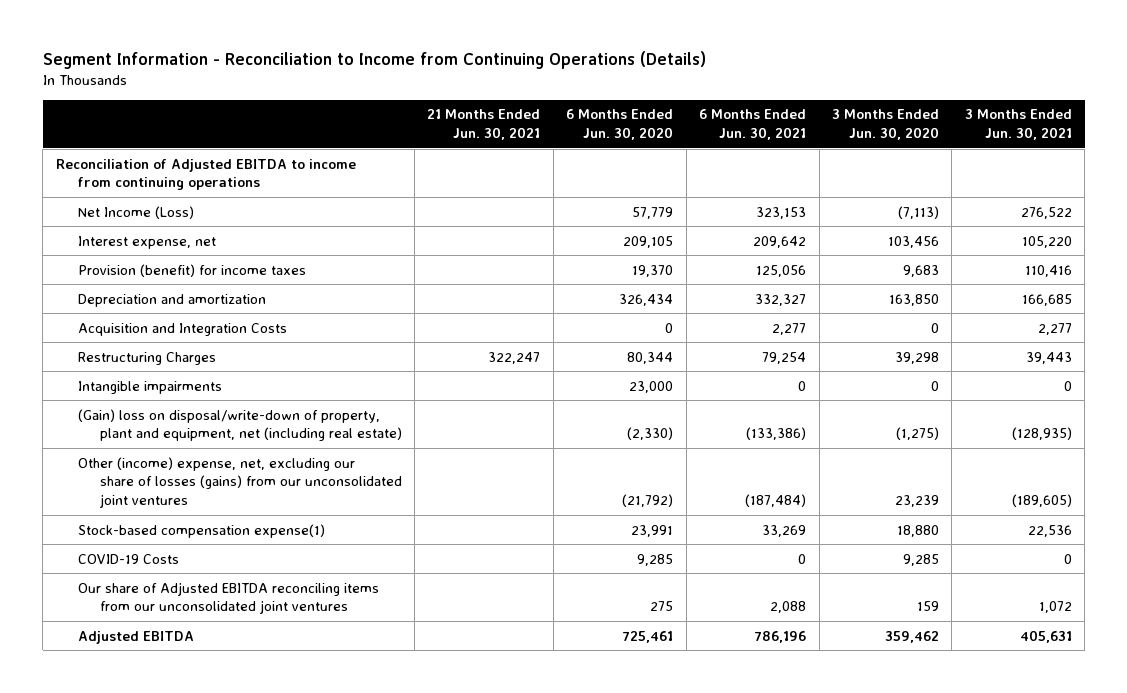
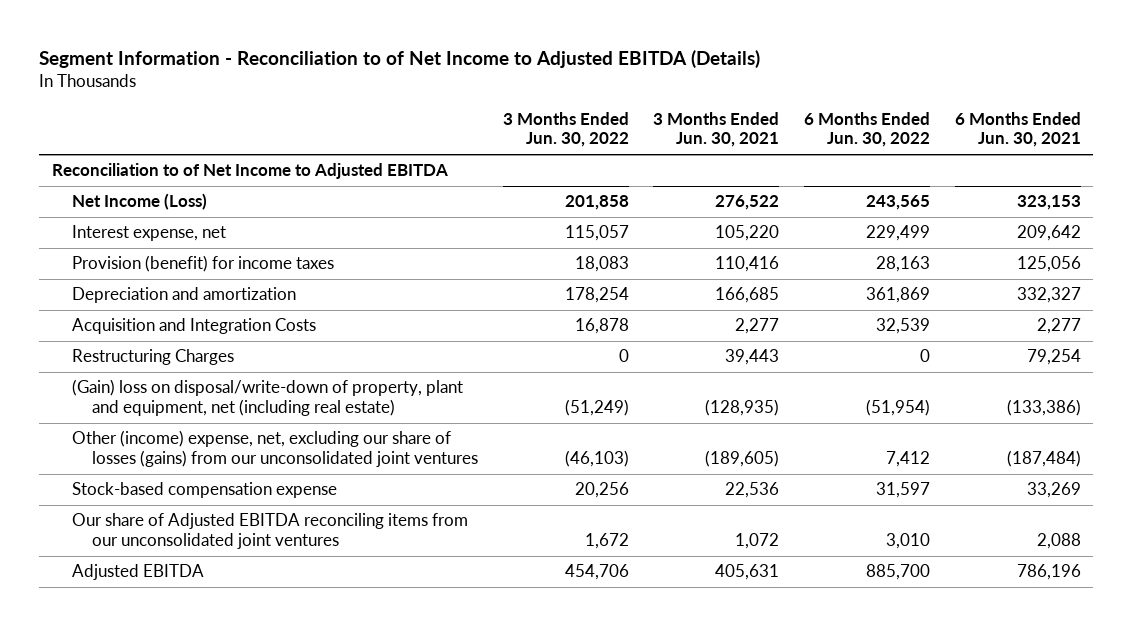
[42,51,706,70] Segment Information - Reconciliation to Income from Continuing Operations (Details) -> [39,49,761,68] Segment Information - Reconciliation to of Net Income to Adjusted EBITDA (Details)
[427,109,541,141] 21 Months Ended Jun. 30, 2021 -> none
[566,109,674,141] 6 Months Ended Jun. 30, 2020 -> none
[832,109,940,141] 3 Months Ended Jun. 30, 2020 -> none
none -> [502,111,629,148] 3 Months Ended Jun. 30, 2022
none -> [804,111,931,148] 6 Months Ended Jun. 30, 2022
[55,158,356,191] Reconciliation of Adjusted EBITDA to income from continuing operations -> [51,163,448,180] Reconciliation to of Net Income to Adjusted EBITDA
[77,380,222,394] Intangible impairments -> none
[77,553,179,564] COVID-19 Costs -> none
[77,523,325,538] Stock-based compensation expense(1) -> [71,482,337,499] Stock-based compensation expense

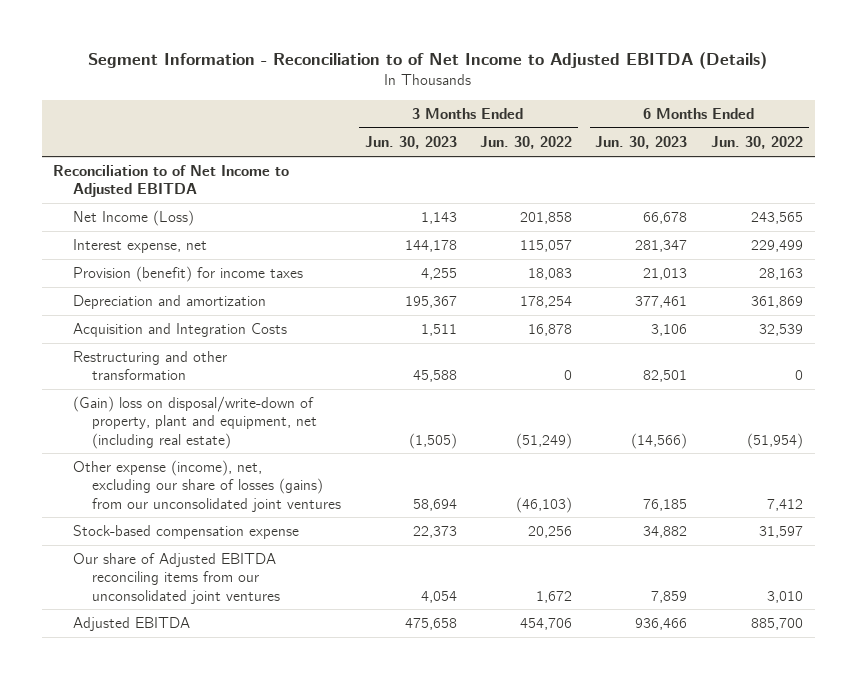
[653,111,780,148] 3 Months Ended Jun. 30, 2021 -> none
[955,111,1082,148] 6 Months Ended Jun. 30, 2021 -> none
none -> [364,136,457,150] Jun. 30, 2023
none -> [595,136,688,150] Jun. 30, 2023
[71,349,234,366] Restructuring Charges -> none
none -> [72,351,227,381] Restructuring and other transformation
[71,430,478,468] Other (income) expense, net, excluding our share of losses (gains) from our unconsolidated joint ventures -> [72,460,342,512] Other expense (income), net, excluding our share of losses (gains) from our unconsolidated joint ventures

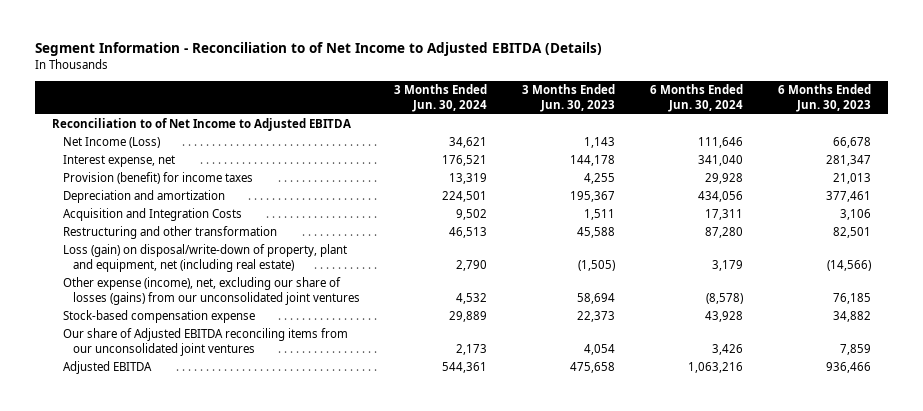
[480,136,573,150] Jun. 30, 2022 -> none
[710,136,803,150] Jun. 30, 2022 -> none
none -> [394,84,488,112] 3 Months Ended Jun. 30, 2024
none -> [649,84,743,112] 6 Months Ended Jun. 30, 2024
[72,396,318,449] (Gain) loss on disposal/write-down of property, plant and equipment, net (including real estate) -> [62,244,347,273] Loss (gain) on disposal/write-down of property, plant and equipment, net (including real estate)

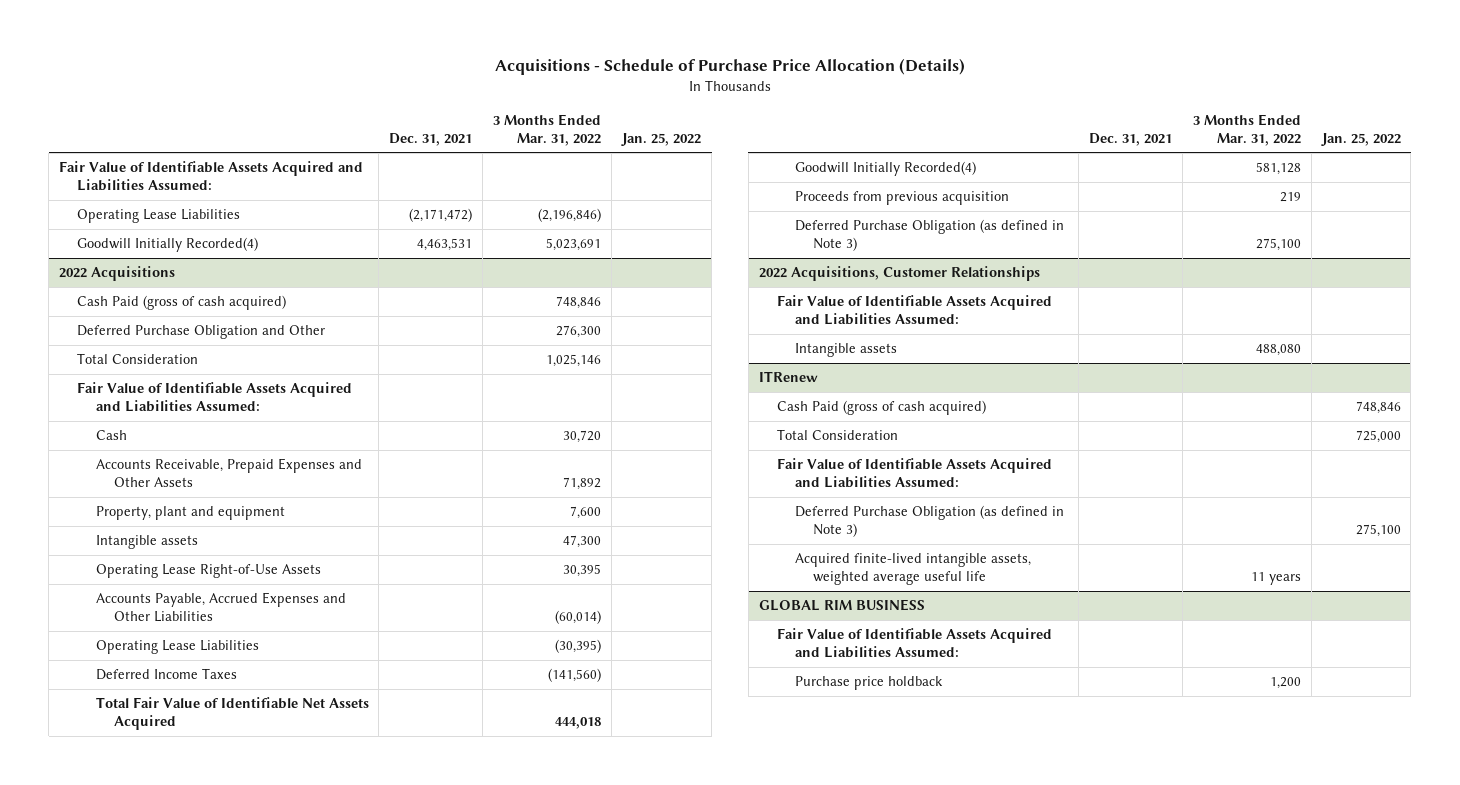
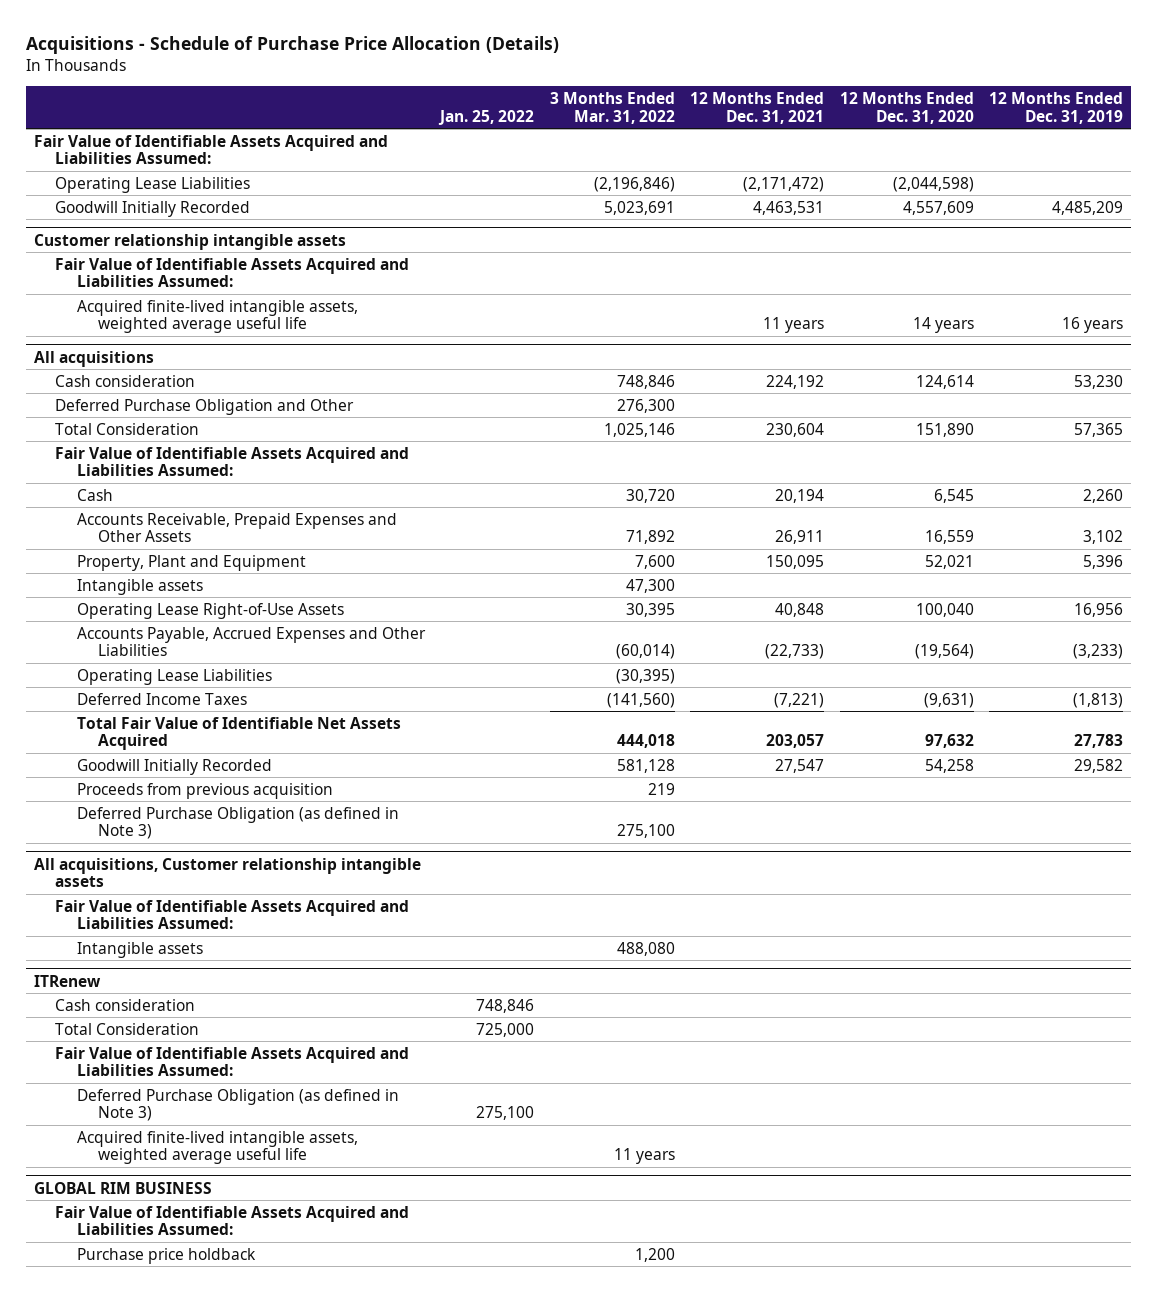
[389,132,473,146] Dec. 31, 2021 -> none
none -> [690,91,825,124] 12 Months Ended Dec. 31, 2021
none -> [839,91,974,124] 12 Months Ended Dec. 31, 2020
none -> [989,91,1124,124] 12 Months Ended Dec. 31, 2019
[77,237,259,253] Goodwill Initially Recorded(4) -> [55,200,251,217] Goodwill Initially Recorded
none -> [34,233,347,250] Customer relationship intangible assets
none -> [55,257,410,288] Fair Value of Identifiable Assets Acquired and Liabilities Assumed:
none -> [76,299,358,334] Acquired finite-lived intangible assets, weighted average useful life
[59,266,176,282] 2022 Acquisitions -> [34,350,155,367] All acquisitions
[77,295,287,311] Cash Paid (gross of cash acquired) -> [55,374,196,387] Cash consideration
[95,506,285,521] Property, plant and equipment -> [76,554,306,571] Property, Plant and Equipment
[795,161,977,177] Goodwill Initially Recorded(4) -> [76,758,272,775] Goodwill Initially Recorded
[758,266,1040,282] 2022 Acquisitions, Customer Relationships -> none
none -> [34,857,422,888] All acquisitions, Customer relationship intangible assets
[776,400,986,416] Cash Paid (gross of cash acquired) -> [55,998,196,1011] Cash consideration

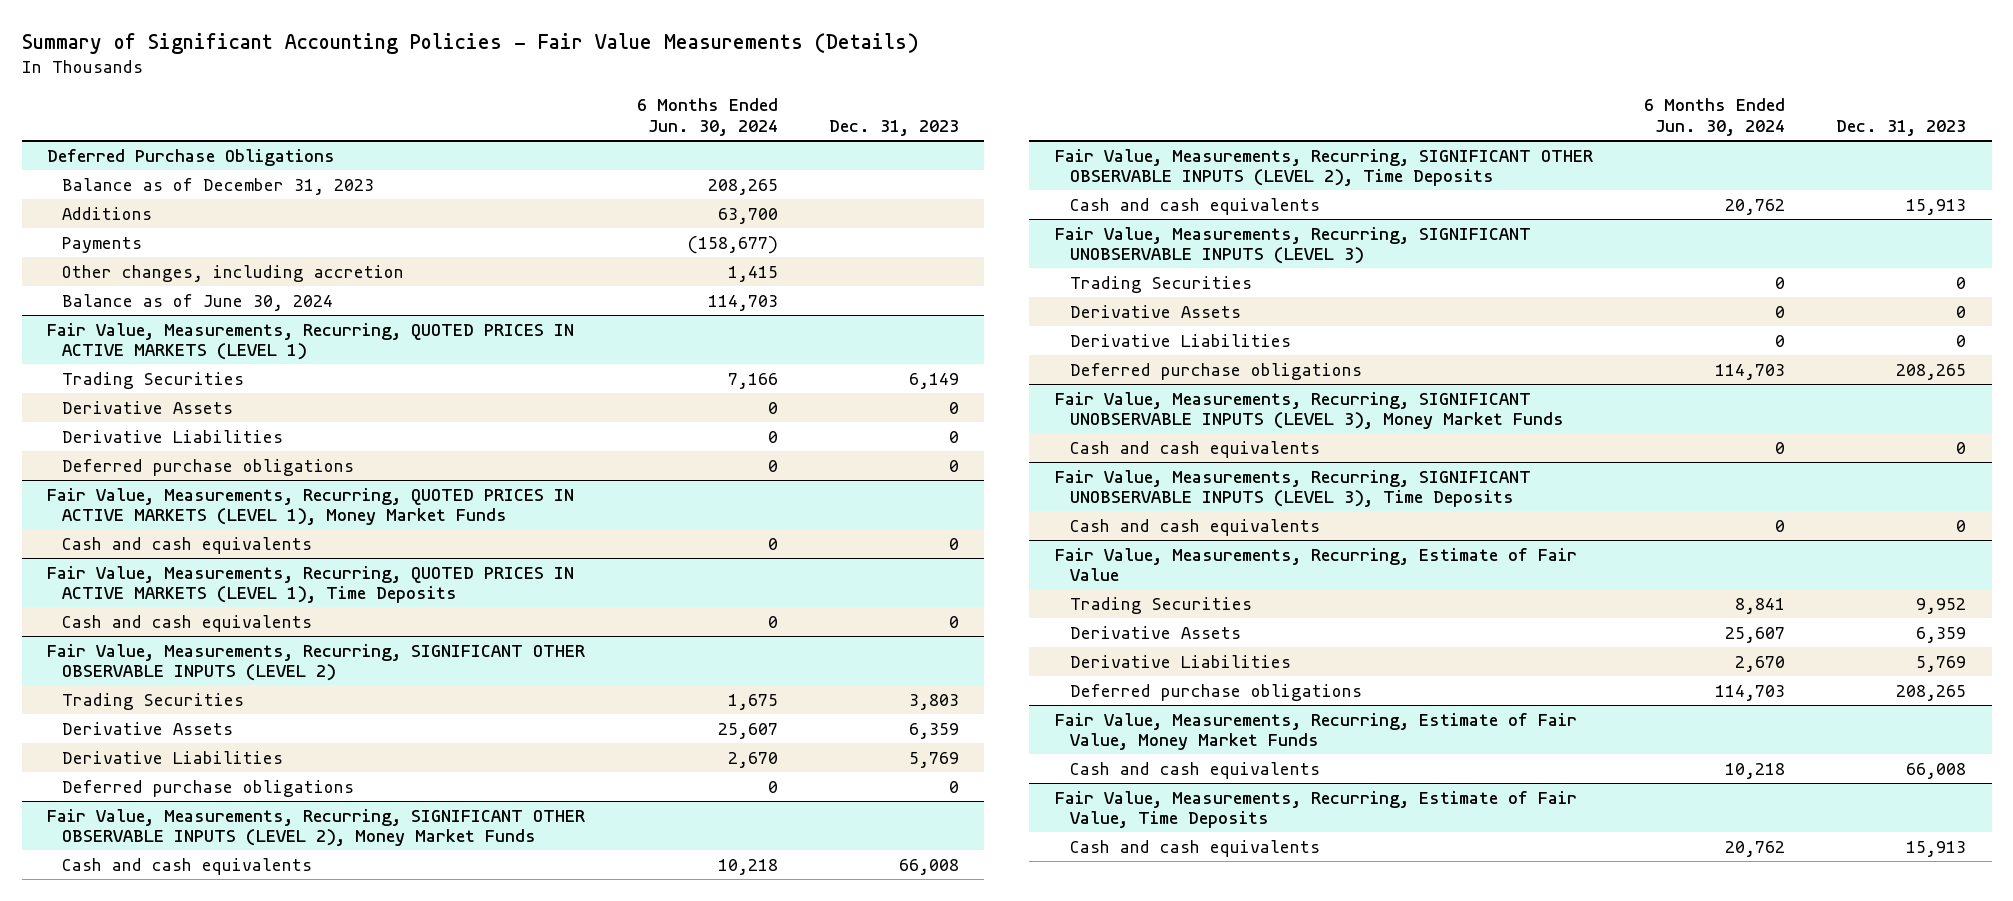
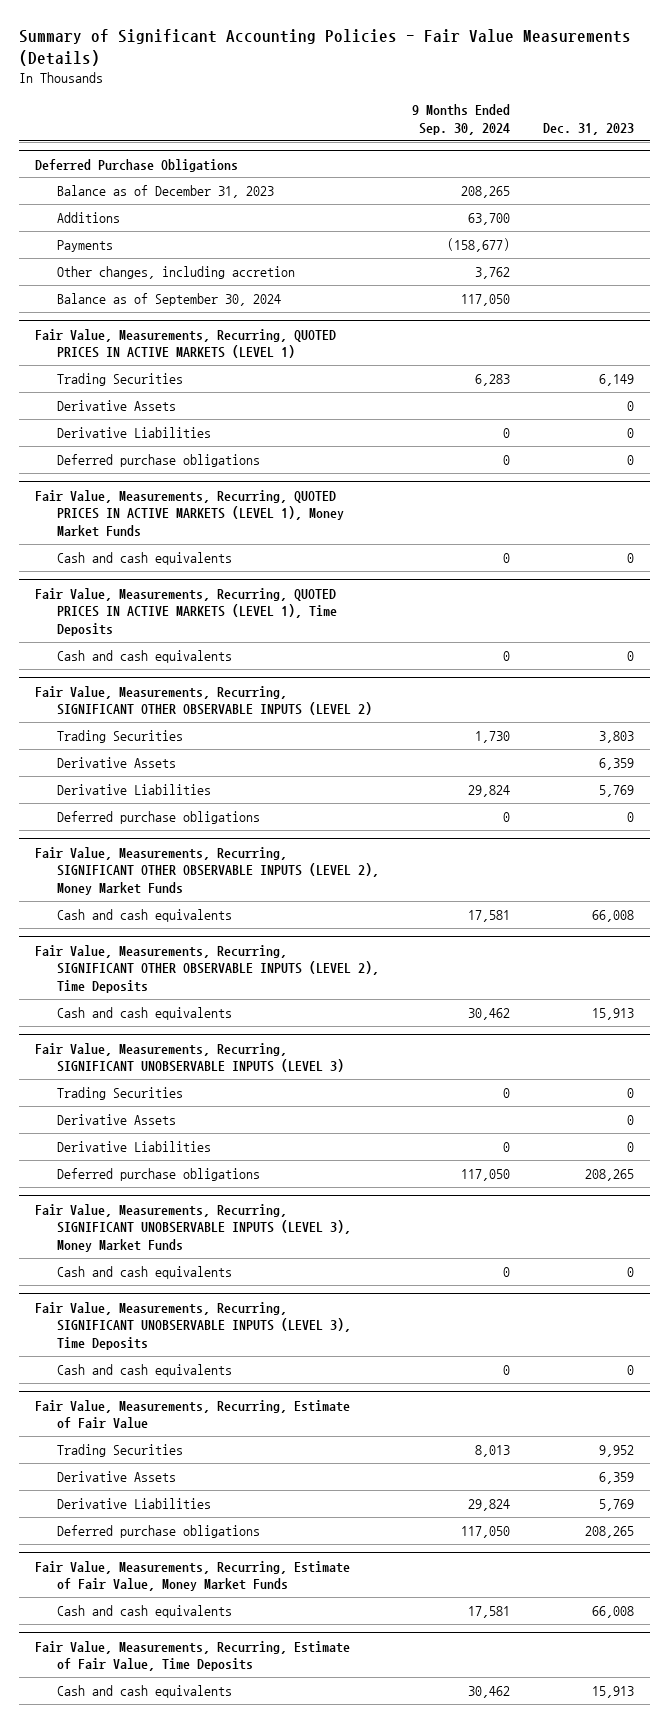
[636,98,778,136] 6 Months Ended Jun. 30, 2024 -> none
none -> [412,104,511,136] 9 Months Ended Sep. 30, 2024
[62,293,334,311] Balance as of June 30, 2024 -> [57,292,282,306] Balance as of September 30, 2024

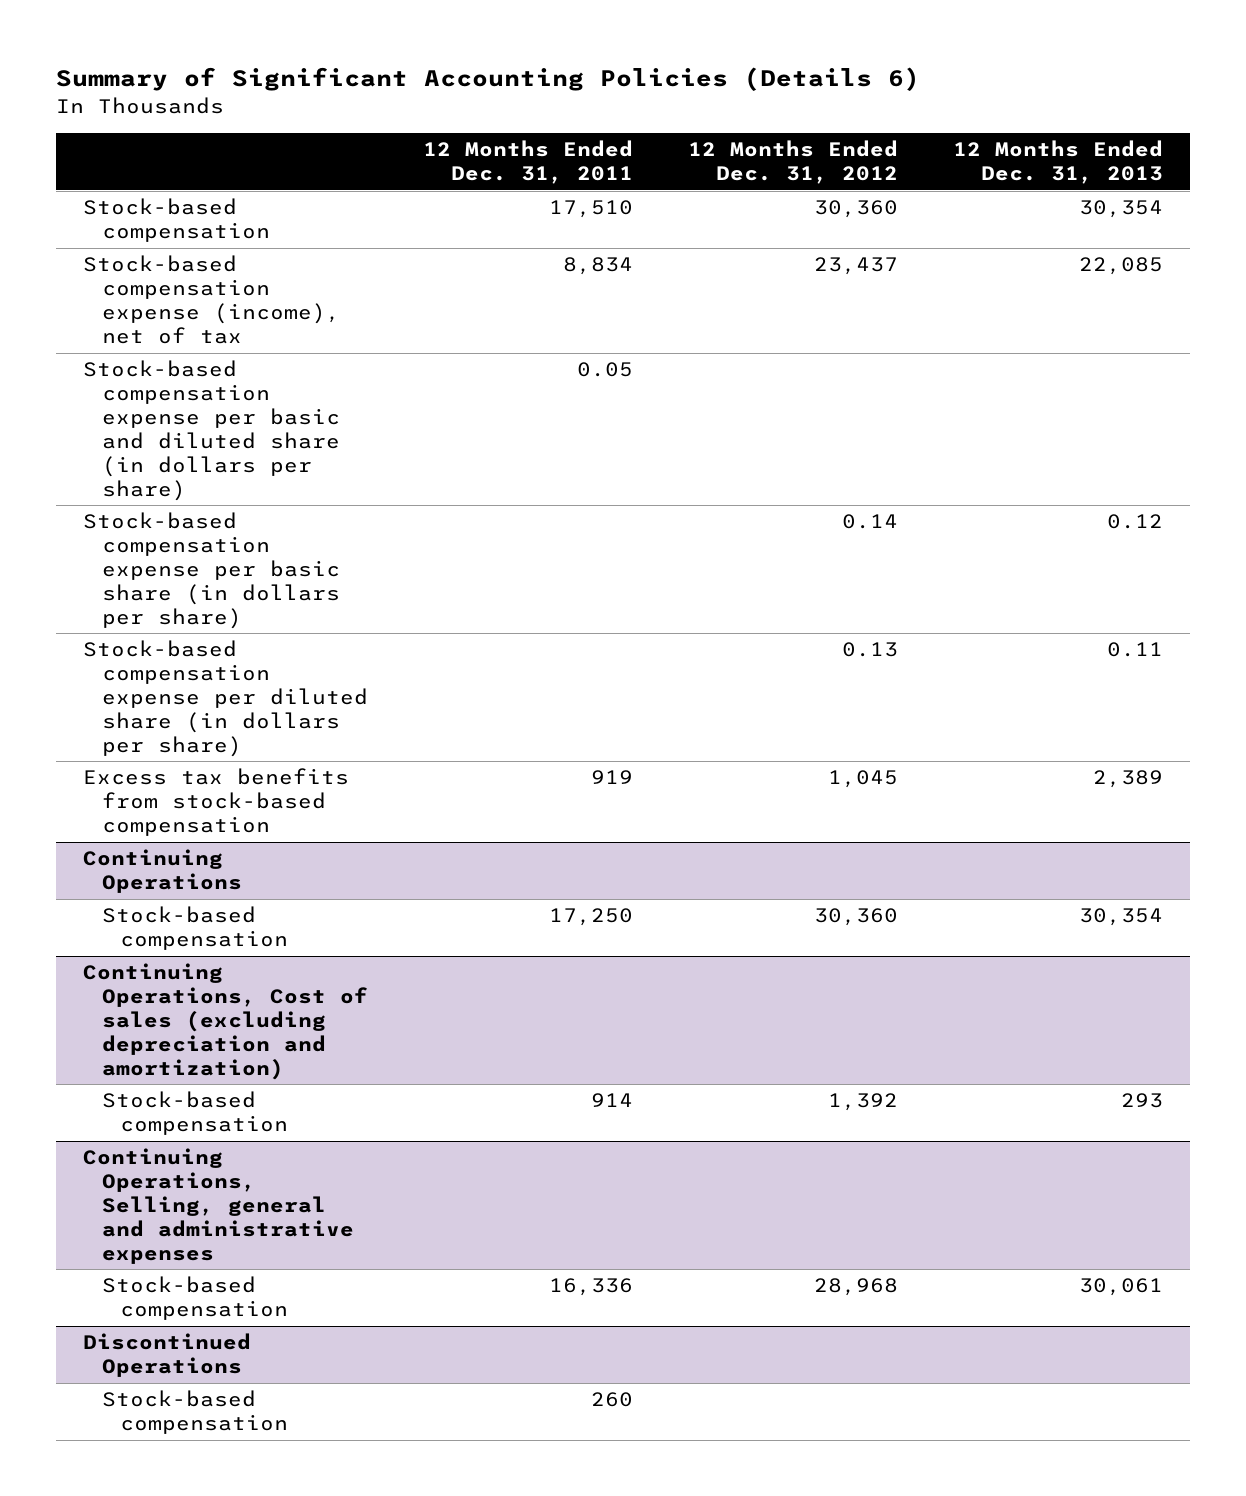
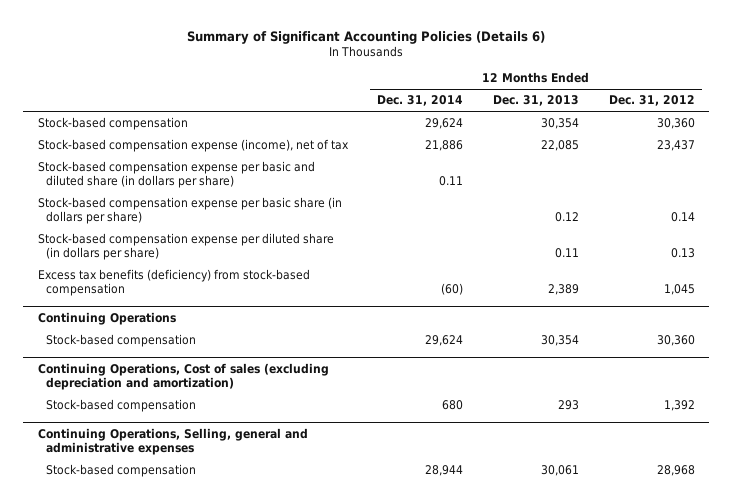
[422,140,633,185] 12 Months Ended Dec. 31, 2011 -> none
none -> [377,95,464,107] Dec. 31, 2014
[83,768,350,837] Excess tax benefits from stock-based compensation -> [37,269,310,297] Excess tax benefits (deficiency) from stock-based compensation
[83,1333,252,1378] Discontinued Operations -> none
[101,1390,289,1435] Stock-based compensation -> none

